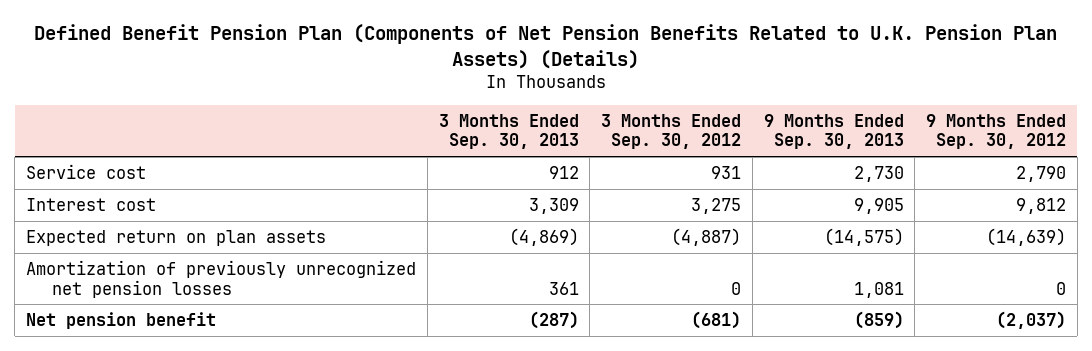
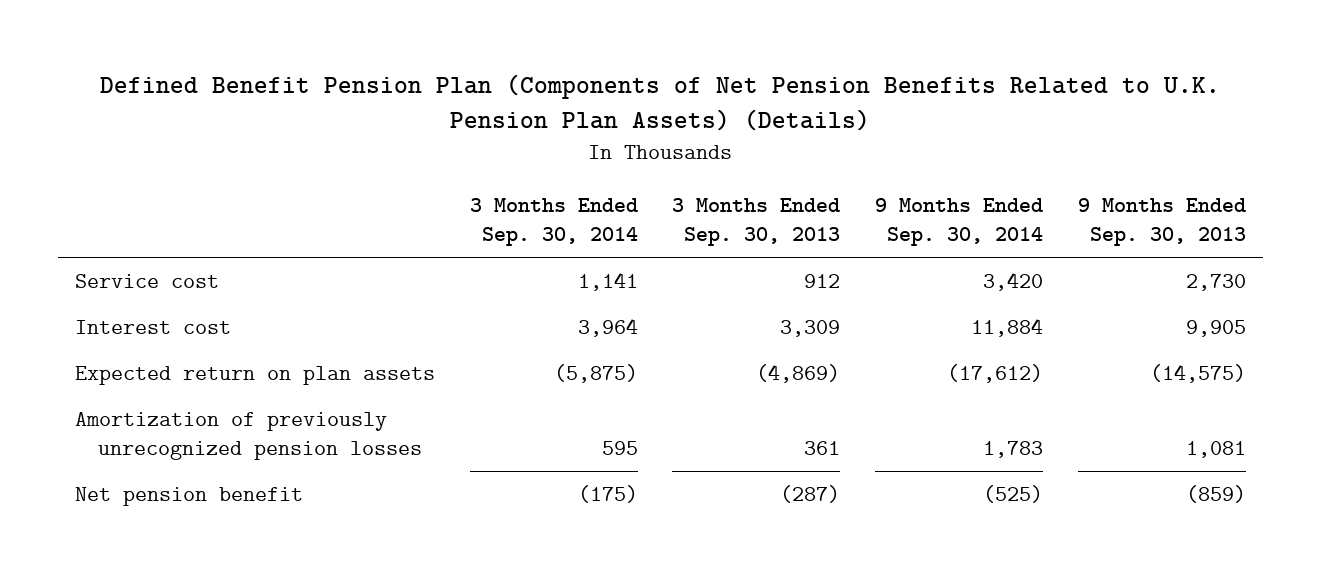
[601,113,742,150] 3 Months Ended Sep. 30, 2012 -> none
[926,113,1067,150] 9 Months Ended Sep. 30, 2012 -> none
none -> [469,198,638,246] 3 Months Ended Sep. 30, 2014
none -> [874,198,1043,246] 9 Months Ended Sep. 30, 2014
[26,259,417,298] Amortization of previously unrecognized net pension losses -> [74,412,423,460] Amortization of previously unrecognized pension losses

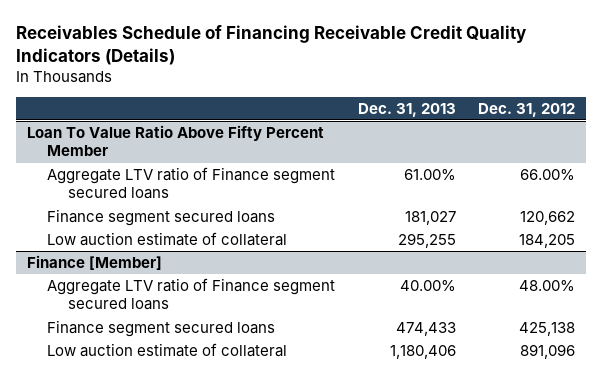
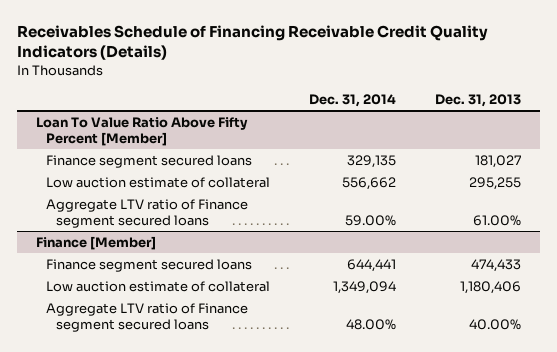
[477,102,575,117] Dec. 31, 2012 -> none
none -> [308,94,396,108] Dec. 31, 2014
[47,167,336,200] Aggregate LTV ratio of Finance segment secured loans -> none
[26,125,324,157] Loan To Value Ratio Above Fifty Percent Member -> [36,116,249,146] Loan To Value Ratio Above Fifty Percent [Member]
none -> [45,198,248,228] Aggregate LTV ratio of Finance segment secured loans
[47,278,336,311] Aggregate LTV ratio of Finance segment secured loans -> [45,302,248,332] Aggregate LTV ratio of Finance segment secured loans

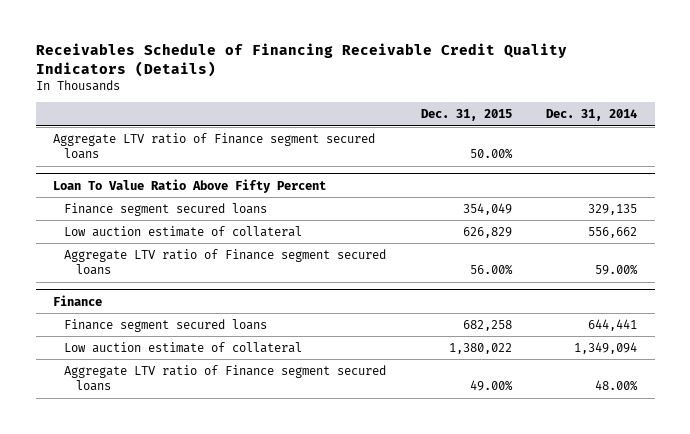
[434,94,521,108] Dec. 31, 2013 -> none
none -> [420,109,512,122] Dec. 31, 2015
none -> [52,132,375,160] Aggregate LTV ratio of Finance segment secured loans
[36,116,249,146] Loan To Value Ratio Above Fifty Percent [Member] -> [52,178,326,193] Loan To Value Ratio Above Fifty Percent
[36,235,157,250] Finance [Member] -> [52,294,102,306] Finance

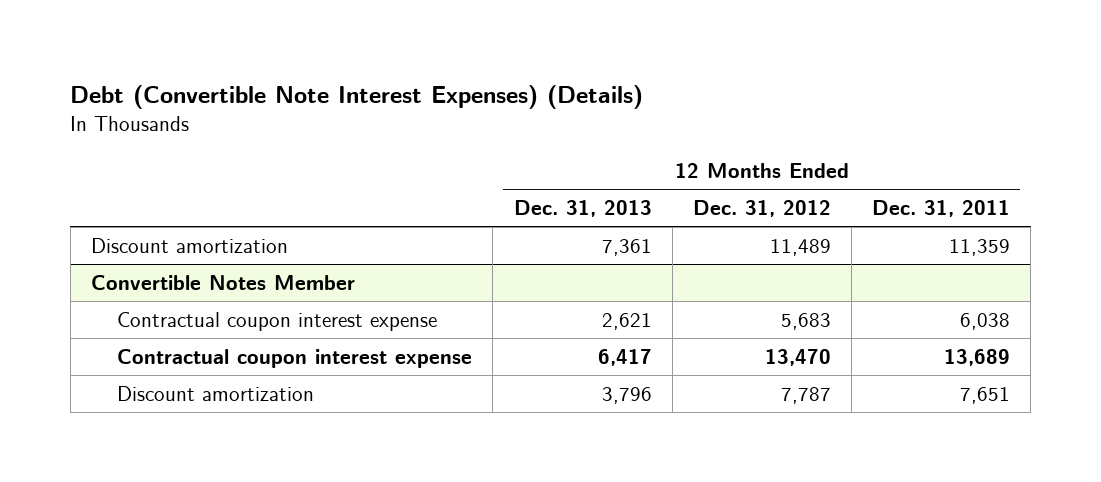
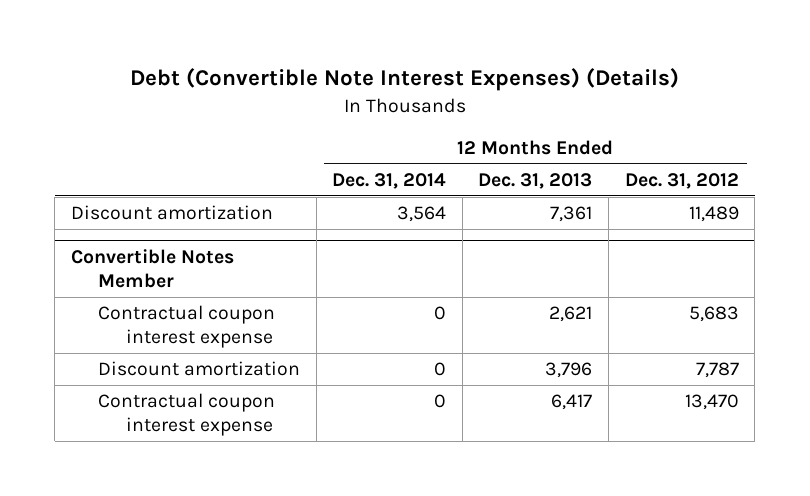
[872,199,1011,217] Dec. 31, 2011 -> none
none -> [332,172,447,189] Dec. 31, 2014
[117,348,473,368] Contractual coupon interest expense -> [98,393,276,436] Contractual coupon interest expense

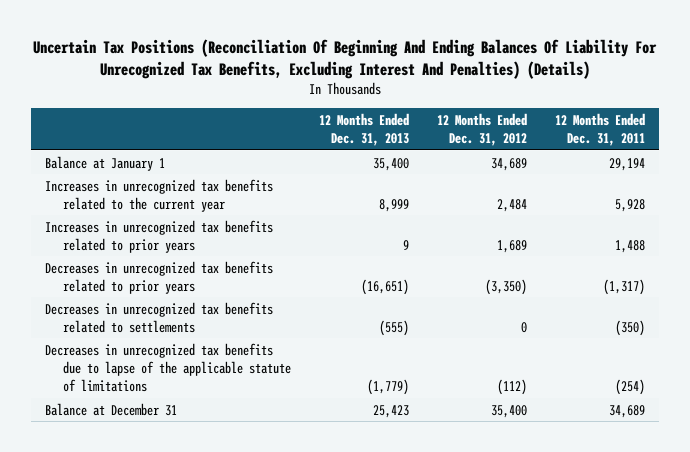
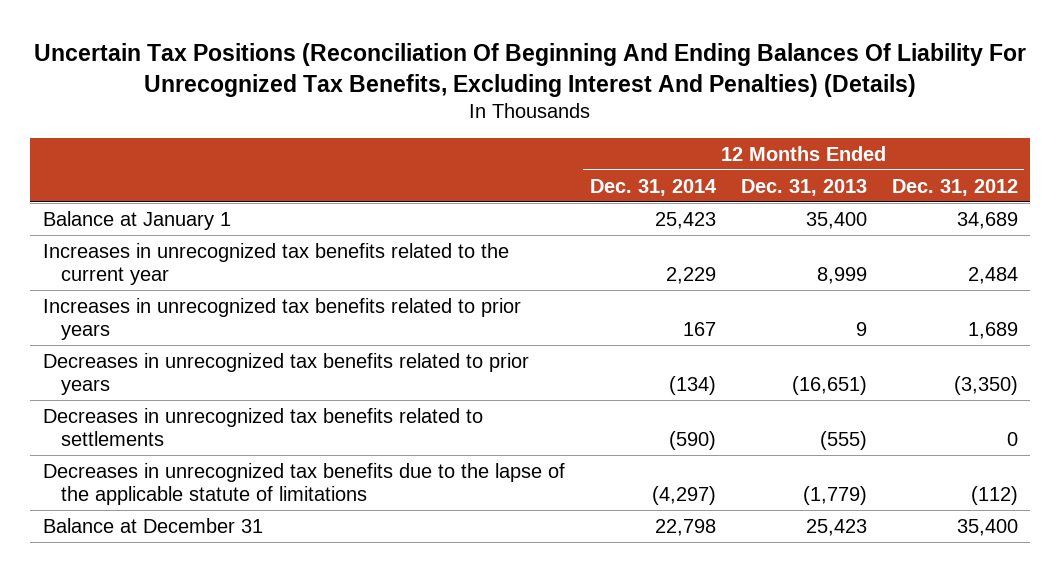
[554,112,645,146] 12 Months Ended Dec. 31, 2011 -> none
none -> [589,178,717,196] Dec. 31, 2014
[45,342,291,392] Decreases in unrecognized tax benefits due to lapse of the applicable statute of limitations -> [42,462,565,505] Decreases in unrecognized tax benefits due to the lapse of the applicable statute of limitations

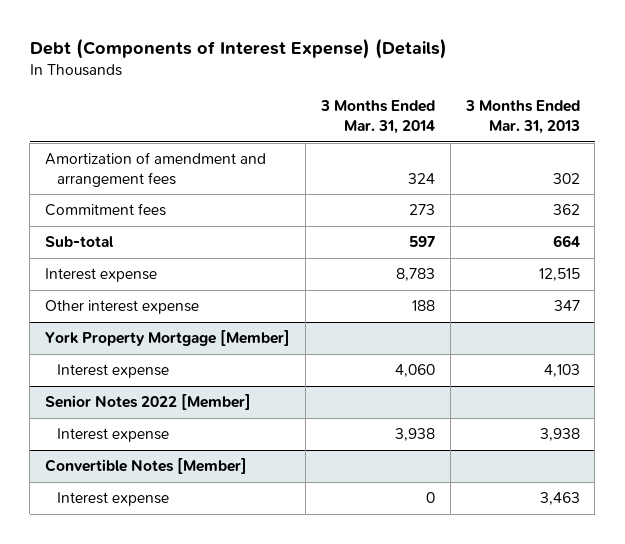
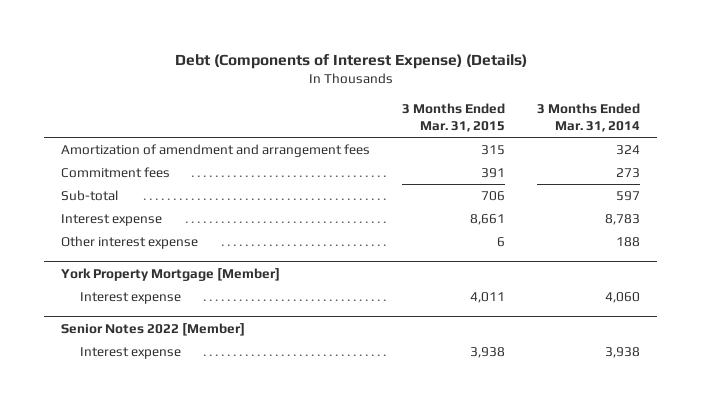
[464,100,580,135] 3 Months Ended Mar. 31, 2013 -> none
none -> [402,102,506,133] 3 Months Ended Mar. 31, 2015
[45,458,248,475] Convertible Notes [Member] -> none
[57,492,170,507] Interest expense -> none

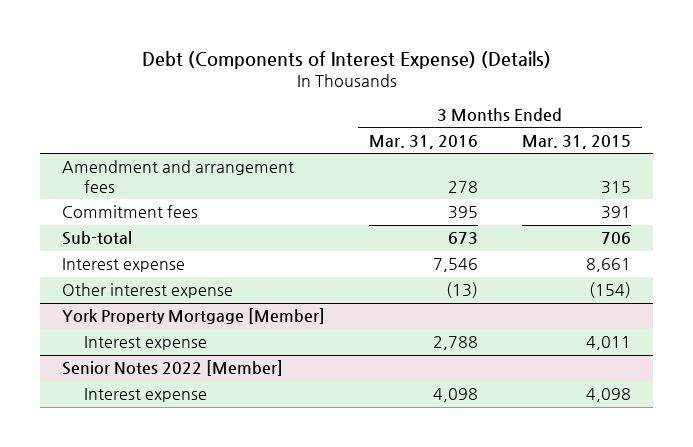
[537,102,641,133] 3 Months Ended Mar. 31, 2014 -> none
none -> [369,135,479,150] Mar. 31, 2016
[60,143,370,157] Amortization of amendment and arrangement fees -> [62,160,295,193] Amendment and arrangement fees
[497,236,506,247] 6 -> [589,282,632,299] (154)
[470,346,506,358] 3,938 -> [586,388,632,403] 4,098

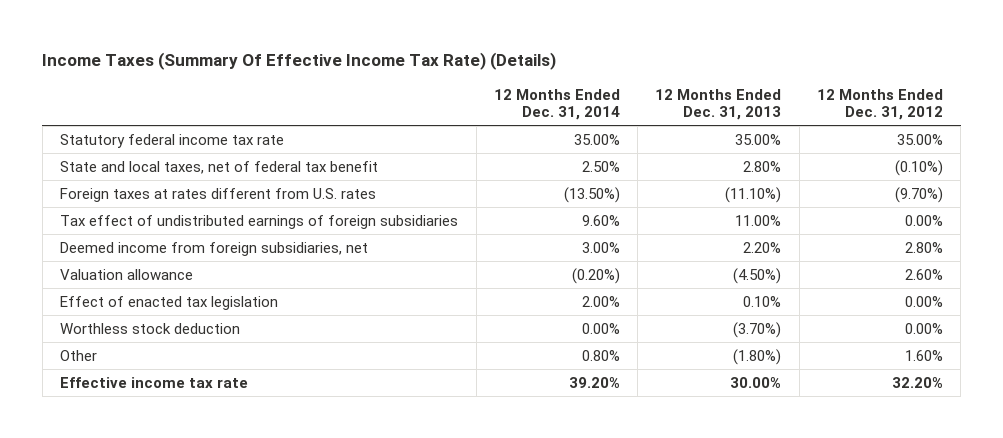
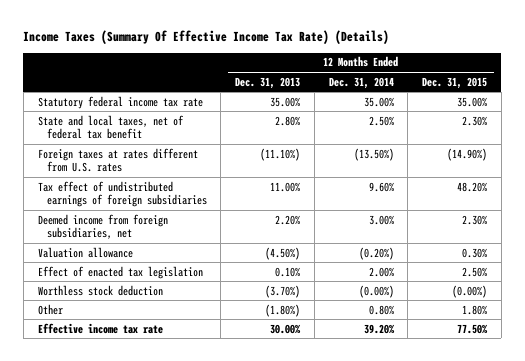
[817,88,944,120] 12 Months Ended Dec. 31, 2012 -> none
none -> [422,76,488,89] Dec. 31, 2015
[581,322,620,334] 0.00% -> [358,284,394,298] (0.00%)

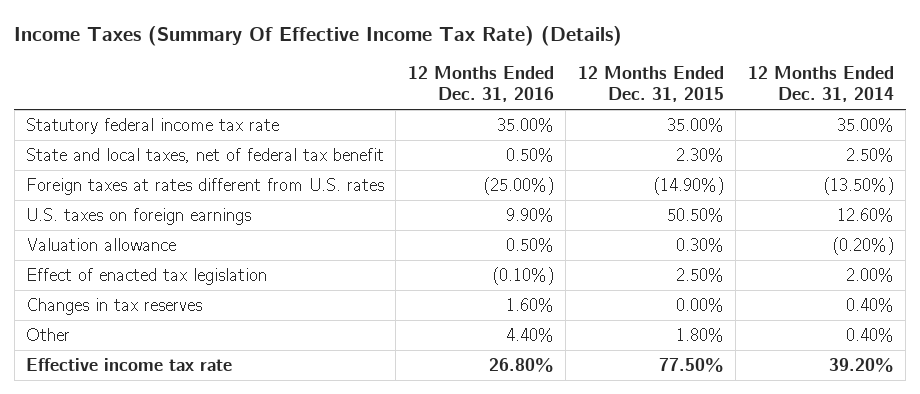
[235,76,301,89] Dec. 31, 2013 -> none
none -> [407,66,554,103] 12 Months Ended Dec. 31, 2016
[37,213,168,240] Deemed income from foreign subsidiaries, net -> none
[37,180,207,208] Tax effect of undistributed earnings of foreign subsidiaries -> [25,208,251,226] U.S. taxes on foreign earnings
[368,181,394,192] 9.60% -> [836,208,894,223] 12.60%
[457,181,488,192] 48.20% -> [666,208,724,223] 50.50%
[37,284,163,296] Worthless stock deduction -> none
none -> [25,298,202,316] Changes in tax reserves
[368,304,394,315] 0.80% -> [845,328,894,343] 0.40%

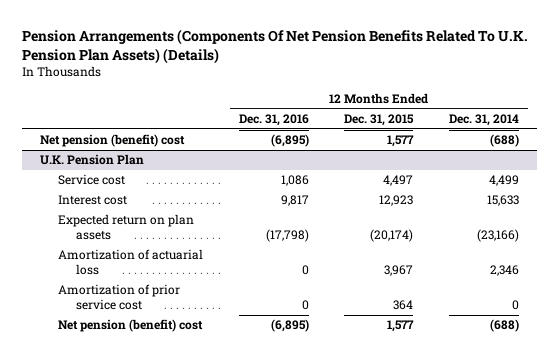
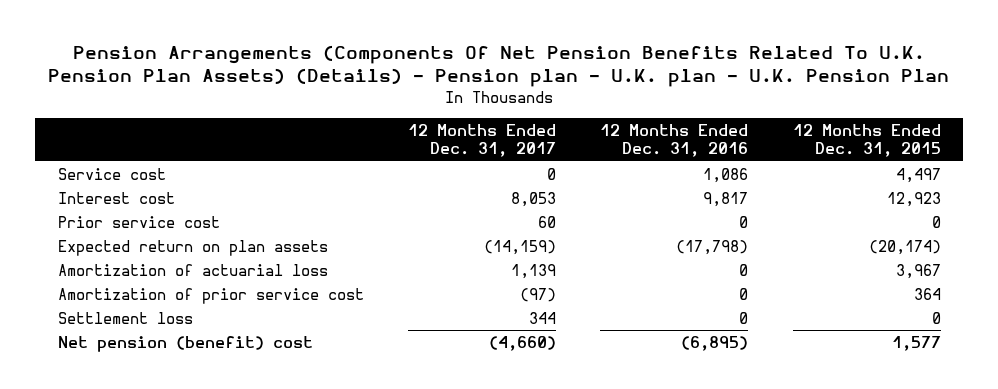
[22,29,529,65] Pension Arrangements (Components Of Net Pension Benefits Related To U.K. Pension Plan Assets) (Details) -> [48,44,950,88] Pension Arrangements (Components Of Net Pension Benefits Related To U.K. Pension Plan Assets) (Details) - Pension plan - U.K. plan - U.K. Pension Plan
[449,114,520,127] Dec. 31, 2014 -> none
none -> [407,123,556,158] 12 Months Ended Dec. 31, 2017
[40,134,186,148] Net pension (benefit) cost -> none
[40,154,145,166] U.K. Pension Plan -> none
none -> [57,215,220,228] Prior service cost
none -> [57,311,193,324] Settlement loss

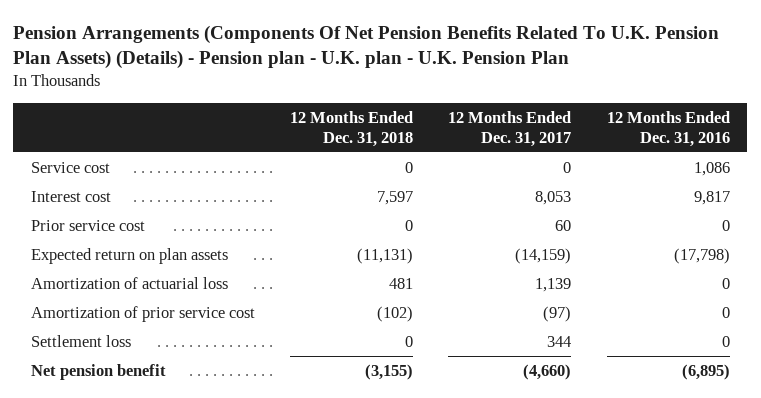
[792,123,941,158] 12 Months Ended Dec. 31, 2015 -> none
none -> [290,110,414,147] 12 Months Ended Dec. 31, 2018
[57,335,313,352] Net pension (benefit) cost -> [31,363,167,380] Net pension benefit

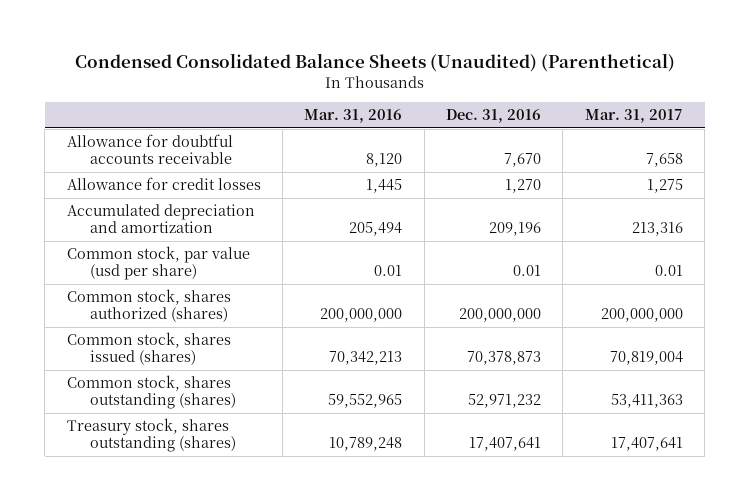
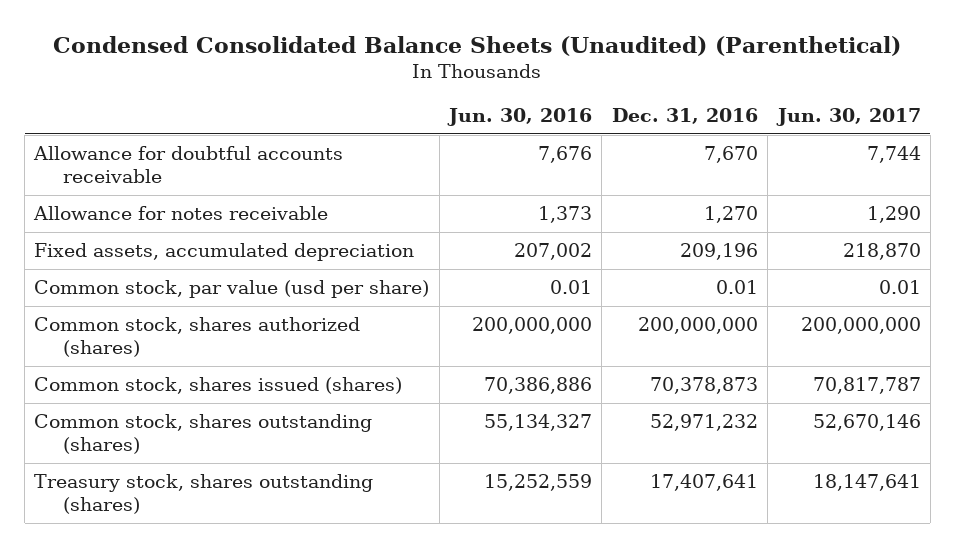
[304,109,403,124] Mar. 31, 2016 -> none
[584,109,683,124] Mar. 31, 2017 -> none
none -> [447,108,593,127] Jun. 30, 2016
none -> [775,108,921,127] Jun. 30, 2017
[66,177,261,191] Allowance for credit losses -> [33,206,329,221] Allowance for notes receivable
[66,204,255,234] Accumulated depreciation and amortization -> [34,243,415,262] Fixed assets, accumulated depreciation

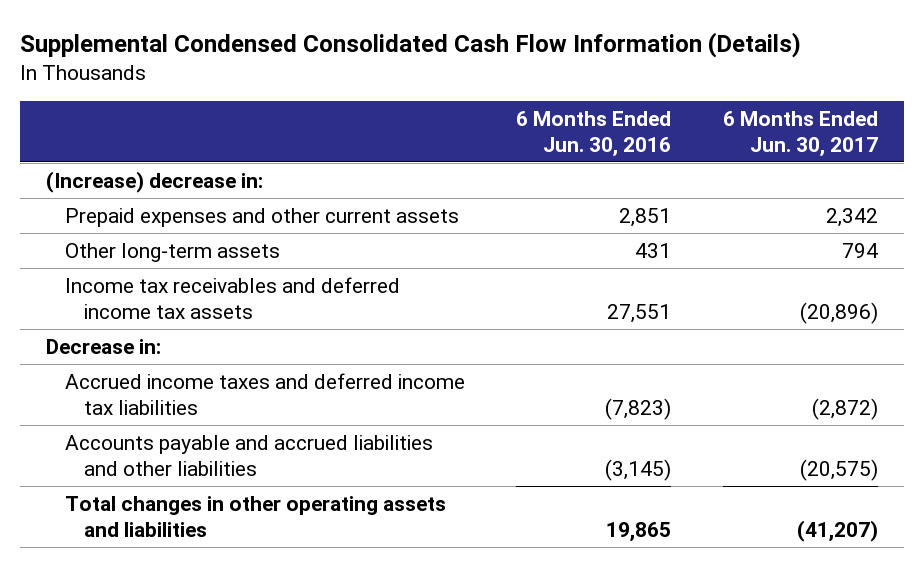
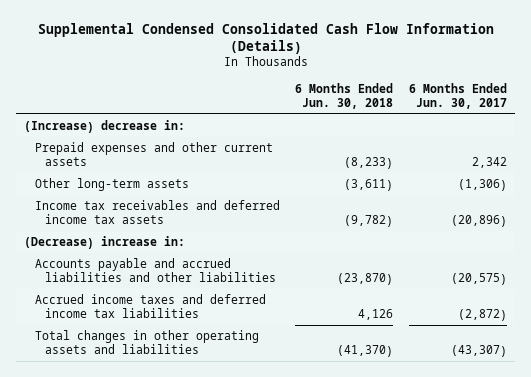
[516,110,672,158] 6 Months Ended Jun. 30, 2016 -> none
none -> [295,82,394,109] 6 Months Ended Jun. 30, 2018
[841,242,878,258] 794 -> [458,178,508,191] (1,306)
[45,338,161,354] Decrease in: -> [24,235,186,249] (Decrease) increase in:
[64,372,465,415] Accrued income taxes and deferred income tax liabilities -> [34,293,266,319] Accrued income taxes and deferred income tax liabilities
[796,519,878,542] (41,207) -> [451,345,508,358] (43,307)

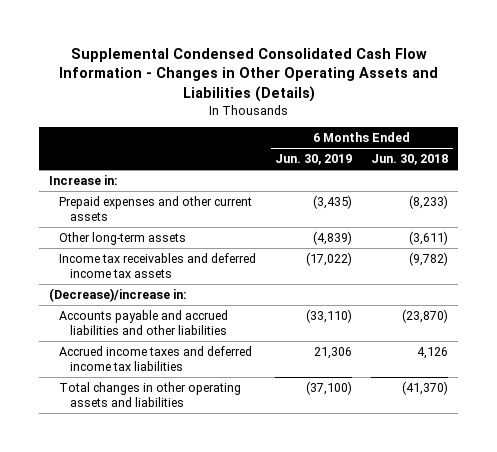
[37,22,494,55] Supplemental Condensed Consolidated Cash Flow Information (Details) -> [58,47,438,102] Supplemental Condensed Consolidated Cash Flow Information - Changes in Other Operating Assets and Liabilities (Details)
[409,82,508,109] 6 Months Ended Jun. 30, 2017 -> none
none -> [275,154,353,166] Jun. 30, 2019
[24,119,186,133] (Increase) decrease in: -> [48,174,118,185] Increase in:
[24,235,186,249] (Decrease) increase in: -> [48,287,187,302] (Decrease)/increase in:

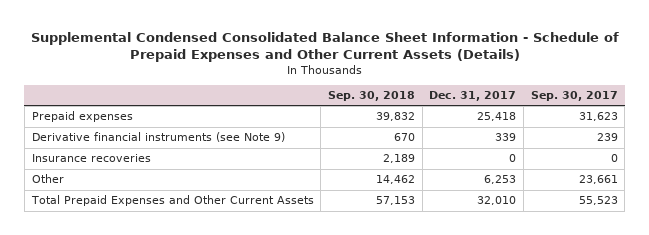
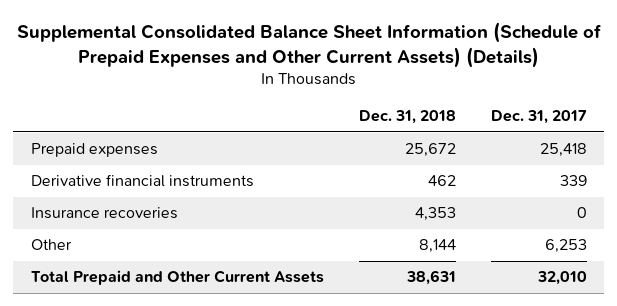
[30,31,619,62] Supplemental Condensed Consolidated Balance Sheet Information - Schedule of Prepaid Expenses and Other Current Assets (Details) -> [16,22,602,68] Supplemental Consolidated Balance Sheet Information (Schedule of Prepaid Expenses and Other Current Assets) (Details)
[327,91,415,102] Sep. 30, 2018 -> none
[530,91,618,102] Sep. 30, 2017 -> none
none -> [358,110,456,125] Dec. 31, 2018
[31,132,285,143] Derivative financial instruments (see Note 9) -> [30,174,254,188] Derivative financial instruments
[30,195,314,207] Total Prepaid Expenses and Other Current Assets -> [30,270,324,286] Total Prepaid and Other Current Assets

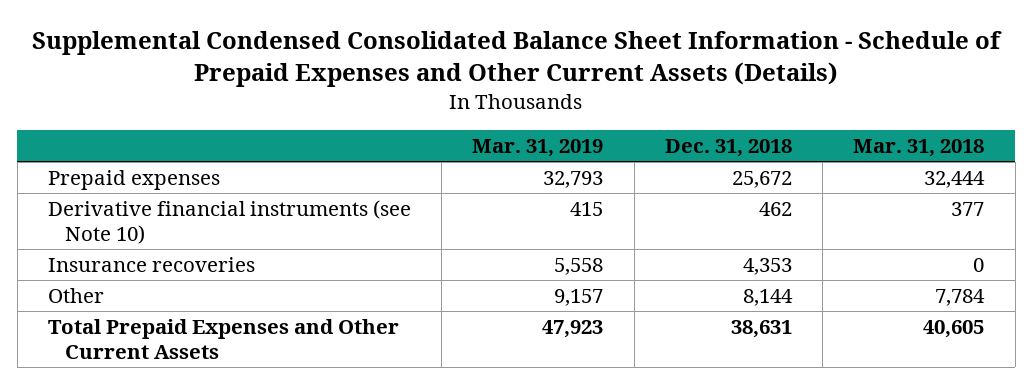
[16,22,602,68] Supplemental Consolidated Balance Sheet Information (Schedule of Prepaid Expenses and Other Current Assets) (Details) -> [32,31,1003,88] Supplemental Condensed Consolidated Balance Sheet Information - Schedule of Prepaid Expenses and Other Current Assets (Details)
[490,110,587,125] Dec. 31, 2017 -> none
none -> [472,139,604,158] Mar. 31, 2019
none -> [853,139,985,158] Mar. 31, 2018
[30,174,254,188] Derivative financial instruments -> [47,200,411,245] Derivative financial instruments (see Note 10)
[30,270,324,286] Total Prepaid and Other Current Assets -> [47,319,399,360] Total Prepaid Expenses and Other Current Assets

